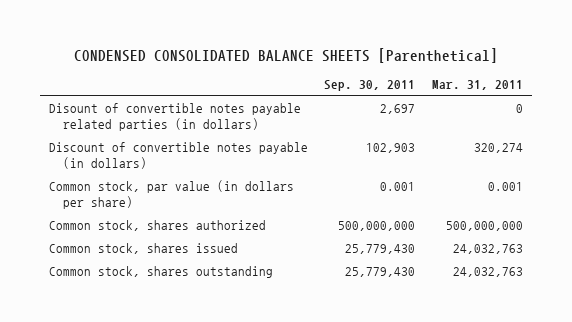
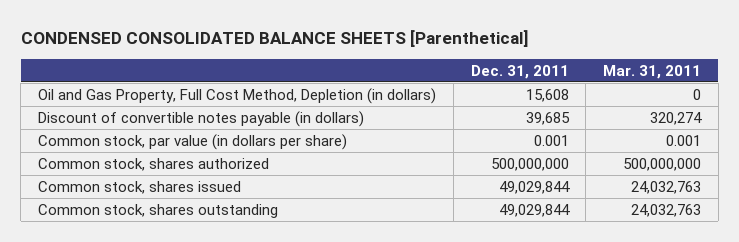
[324,79,416,91] Sep. 30, 2011 -> none
none -> [470,64,569,79] Dec. 31, 2011
[48,102,301,131] Disount of convertible notes payable related parties (in dollars) -> none
none -> [38,87,437,104] Oil and Gas Property, Full Cost Method, Depletion (in dollars)

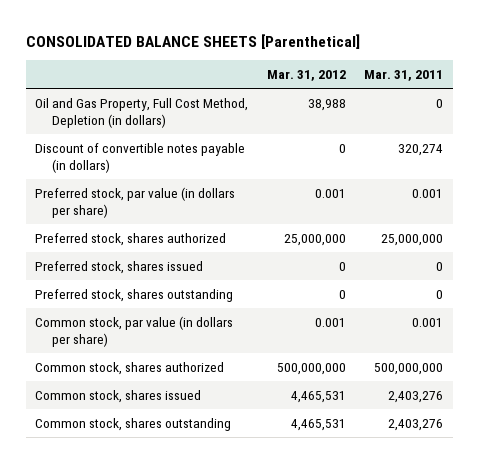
[20,30,528,48] CONDENSED CONSOLIDATED BALANCE SHEETS [Parenthetical] -> [25,33,360,49] CONSOLIDATED BALANCE SHEETS [Parenthetical]
[470,64,569,79] Dec. 31, 2011 -> none
none -> [266,70,346,82] Mar. 31, 2012
none -> [35,186,236,218] Preferred stock, par value (in dollars per share)
none -> [35,232,227,246] Preferred stock, shares authorized
none -> [35,260,204,274] Preferred stock, shares issued
none -> [35,288,234,302] Preferred stock, shares outstanding
[631,180,702,194] 24,032,763 -> [388,390,444,403] 2,403,276
[631,203,702,217] 24,032,763 -> [388,418,444,431] 2,403,276

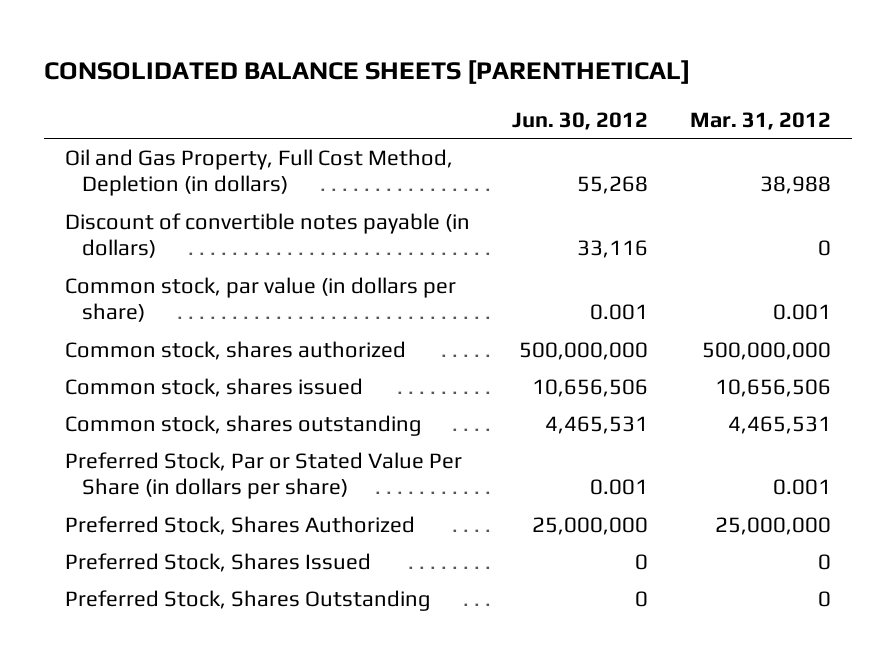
[25,33,360,49] CONSOLIDATED BALANCE SHEETS [Parenthetical] -> [43,59,690,84] CONSOLIDATED BALANCE SHEETS [PARENTHETICAL]
[364,70,444,82] Mar. 31, 2011 -> none
none -> [512,111,649,130] Jun. 30, 2012
[35,186,236,218] Preferred stock, par value (in dollars per share) -> none
[35,232,227,246] Preferred stock, shares authorized -> none
[35,260,204,274] Preferred stock, shares issued -> none
[35,288,234,302] Preferred stock, shares outstanding -> none
[290,390,346,403] 4,465,531 -> [715,378,832,397] 10,656,506
none -> [64,451,462,500] Preferred Stock, Par or Stated Value Per Share (in dollars per share)
none -> [64,515,415,535] Preferred Stock, Shares Authorized
none -> [64,552,371,572] Preferred Stock, Shares Issued
none -> [64,589,431,611] Preferred Stock, Shares Outstanding

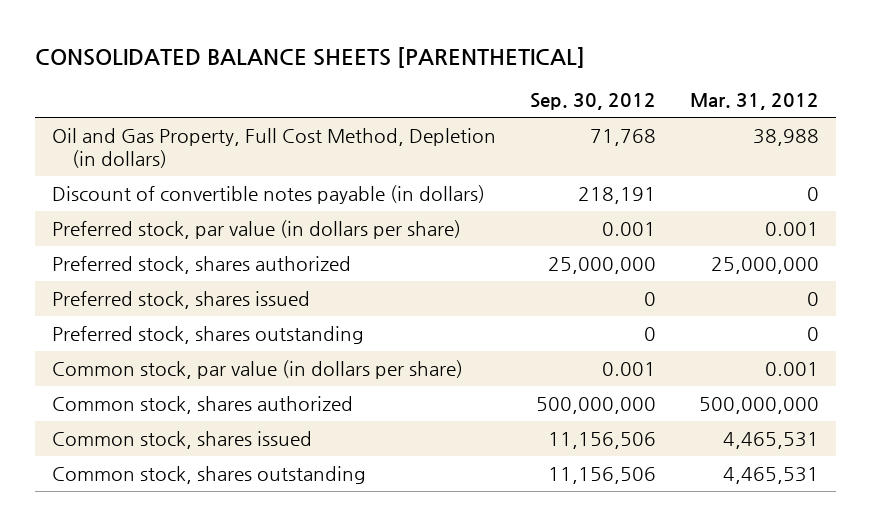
[512,111,649,130] Jun. 30, 2012 -> none
none -> [529,93,656,111] Sep. 30, 2012
none -> [51,220,461,240] Preferred stock, par value (in dollars per share)
none -> [51,256,351,275] Preferred stock, shares authorized
none -> [51,291,310,310] Preferred stock, shares issued
none -> [51,326,364,345] Preferred stock, shares outstanding
[715,378,832,397] 10,656,506 -> [722,432,819,450] 4,465,531
[64,451,462,500] Preferred Stock, Par or Stated Value Per Share (in dollars per share) -> none
[64,515,415,535] Preferred Stock, Shares Authorized -> none
[64,552,371,572] Preferred Stock, Shares Issued -> none
[64,589,431,611] Preferred Stock, Shares Outstanding -> none

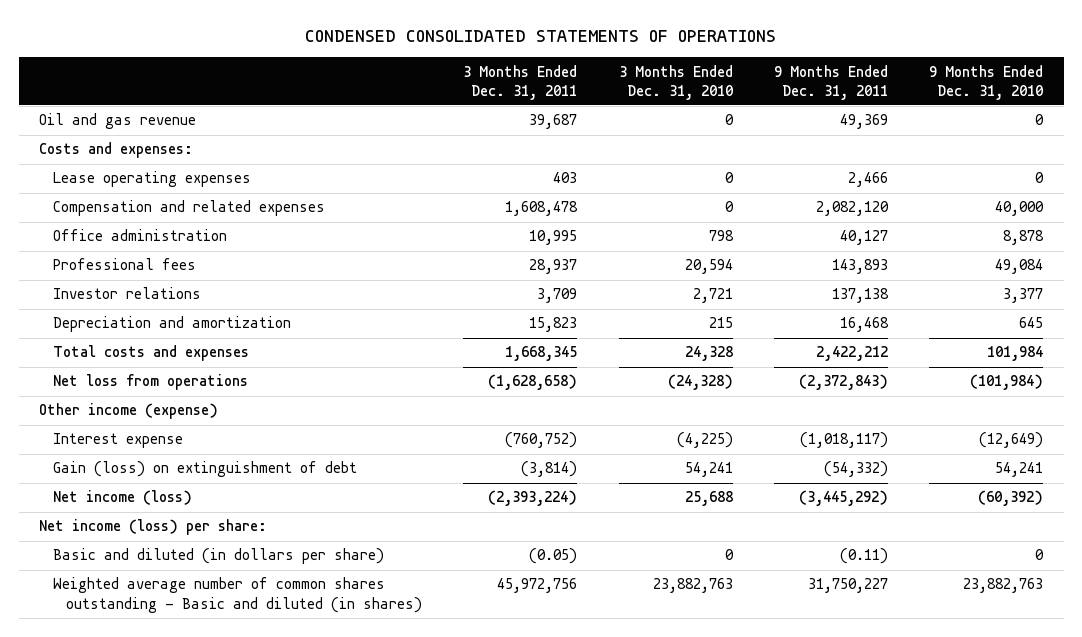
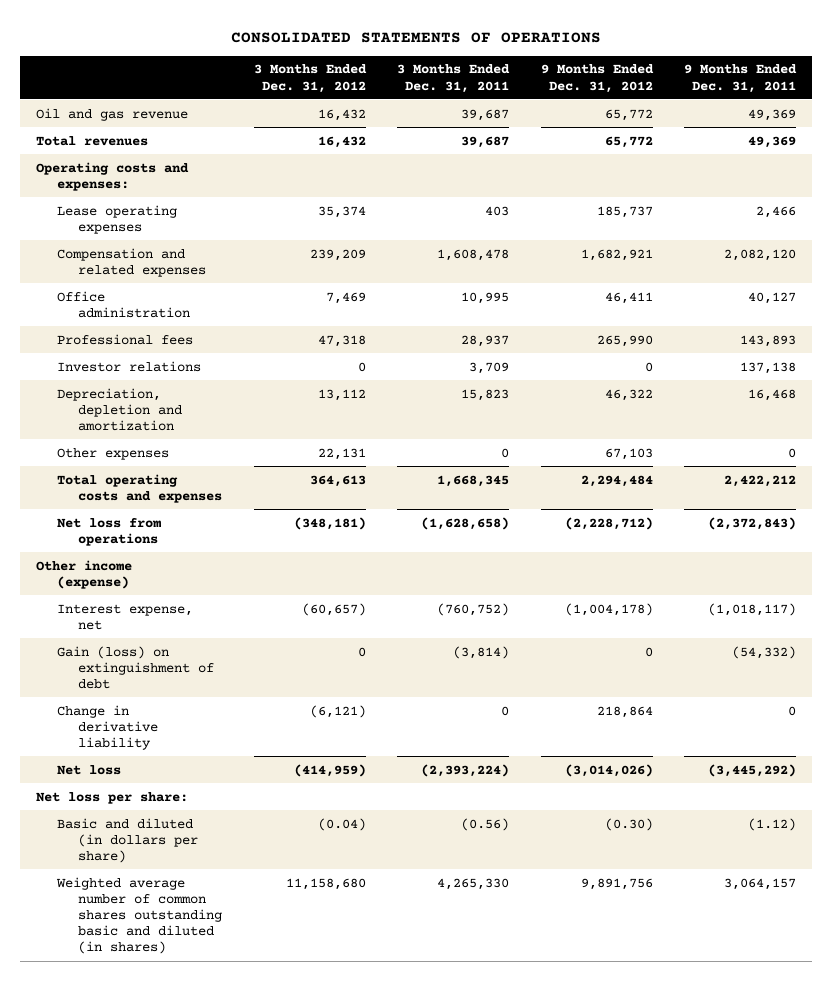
[305,30,777,43] CONDENSED CONSOLIDATED STATEMENTS OF OPERATIONS -> [230,31,601,43] CONSOLIDATED STATEMENTS OF OPERATIONS
[618,64,733,100] 3 Months Ended Dec. 31, 2010 -> none
[929,64,1044,100] 9 Months Ended Dec. 31, 2010 -> none
none -> [253,64,367,93] 3 Months Ended Dec. 31, 2012
none -> [540,64,654,93] 9 Months Ended Dec. 31, 2012
none -> [35,135,148,146] Total revenues
[39,142,194,159] Costs and expenses: -> [35,161,189,191] Operating costs and expenses:
[52,316,291,333] Depreciation and amortization -> [56,387,182,431] Depreciation, depletion and amortization
[52,345,249,362] Total costs and expenses -> [56,447,169,460] Other expenses
[505,346,578,362] 1,668,345 -> [501,447,510,458] 0
[815,346,888,362] 2,422,212 -> [788,447,797,458] 0
none -> [56,473,222,503] Total operating costs and expenses
[52,433,183,449] Interest expense -> [56,603,193,630] Interest expense, net
none -> [56,704,158,750] Change in derivative liability
[52,490,192,506] Net income (loss) -> [56,764,121,775] Net loss
[39,519,268,536] Net income (loss) per share: -> [35,791,188,804] Net loss per share:
[529,548,578,565] (0.05) -> [461,817,510,831] (0.56)
[839,548,888,565] (0.11) -> [748,817,797,831] (1.12)
[52,577,423,613] Weighted average number of common shares outstanding - Basic and diluted (in shares) -> [55,876,222,955] Weighted average number of common shares outstanding basic and diluted (in shares)
[497,578,578,594] 45,972,756 -> [437,877,510,890] 4,265,330
[807,578,888,594] 31,750,227 -> [724,877,797,890] 3,064,157

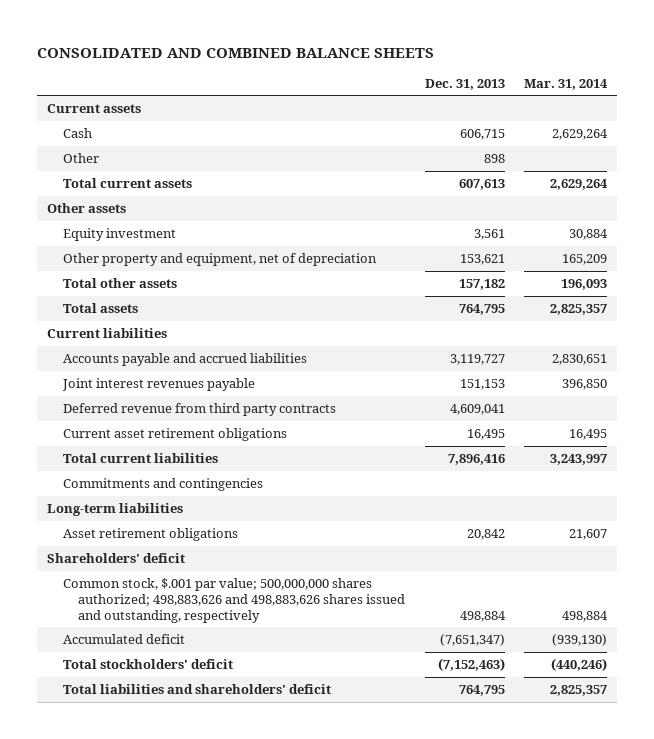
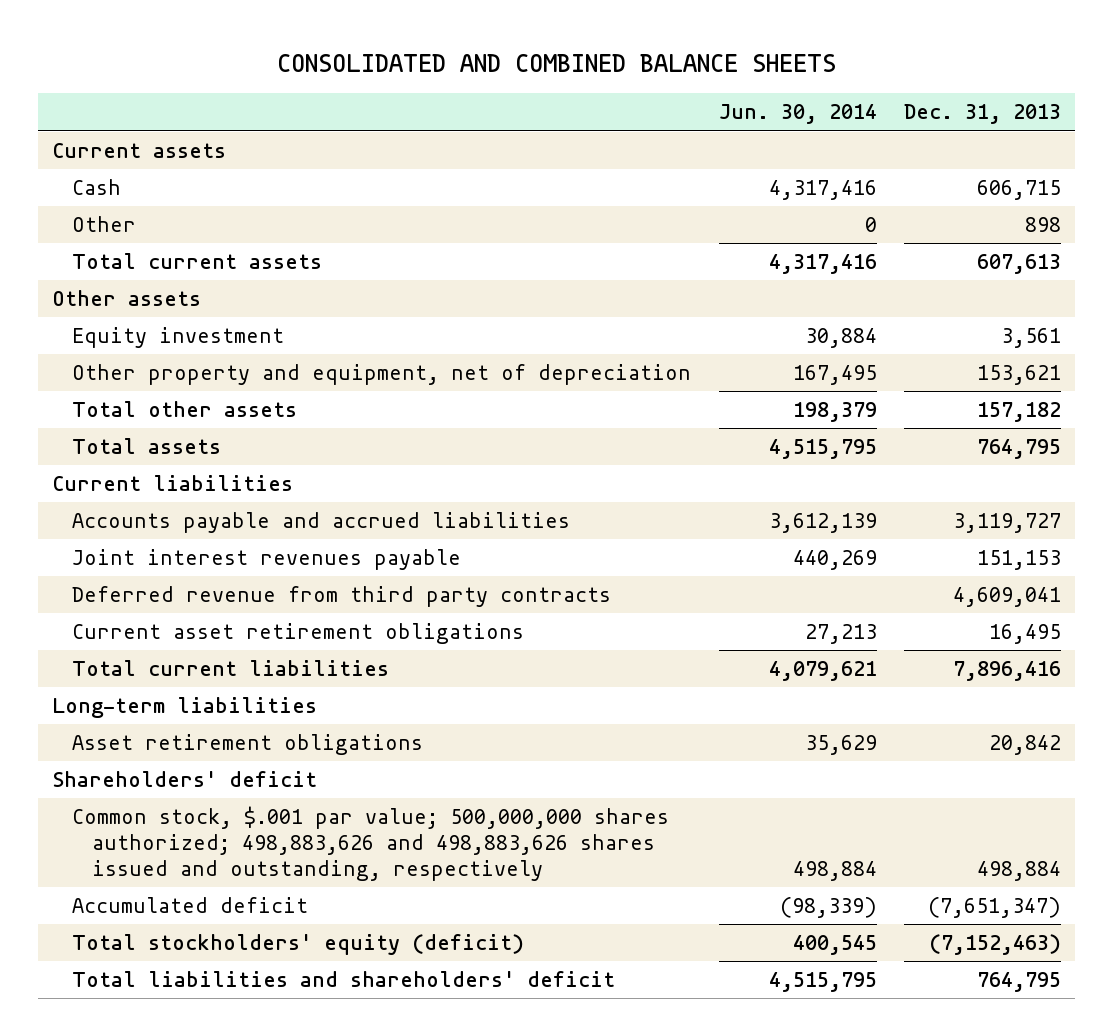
[524,78,609,90] Mar. 31, 2014 -> none
none -> [718,104,877,125] Jun. 30, 2014
[62,478,263,492] Commitments and contingencies -> none
[62,659,233,670] Total stockholders' deficit -> [72,934,525,956] Total stockholders' equity (deficit)

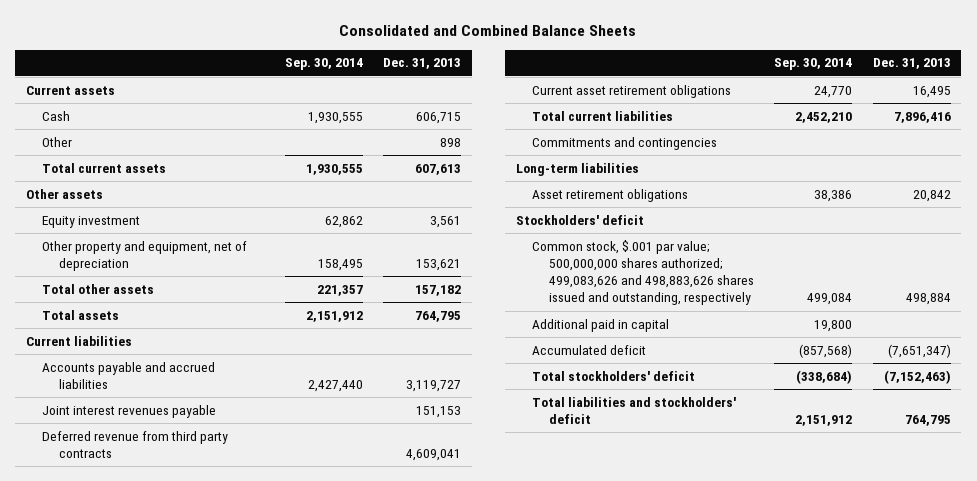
[276,53,836,72] CONSOLIDATED AND COMBINED BALANCE SHEETS -> [339,25,637,37] Consolidated and Combined Balance Sheets
[718,104,877,125] Jun. 30, 2014 -> none
none -> [284,58,363,71] Sep. 30, 2014
none -> [532,136,718,150] Commitments and contingencies
[52,771,318,788] Shareholders' deficit -> [515,214,644,225] Stockholders' deficit
[72,806,670,881] Common stock, $.001 par value; 500,000,000 shares authorized; 498,883,626 and 498,883,626 shares issued and outstanding, respectively -> [532,239,754,306] Common stock, $.001 par value; 500,000,000 shares authorized; 499,083,626 and 498,883,626 shares issued and outstanding, respectively
none -> [532,318,670,332] Additional paid in capital
[72,934,525,956] Total stockholders' equity (deficit) -> [532,370,696,381] Total stockholders' deficit
[72,971,616,988] Total liabilities and shareholders' deficit -> [532,396,737,425] Total liabilities and stockholders' deficit

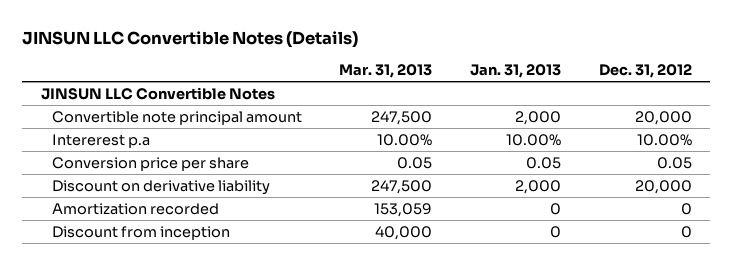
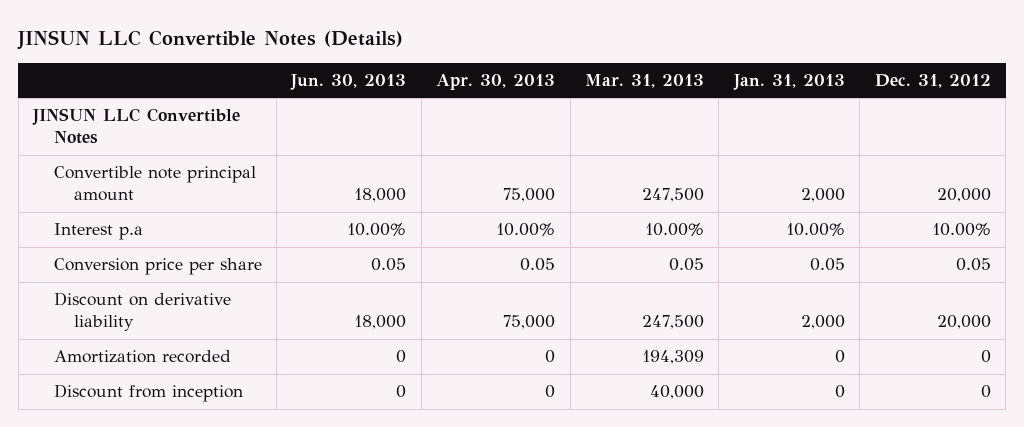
none -> [290,74,407,91] Jun. 30, 2013
none -> [436,74,556,91] Apr. 30, 2013
[51,133,150,148] Intererest p.a -> [53,223,143,241] Interest p.a
[374,202,433,217] 153,059 -> [641,350,704,365] 194,309

